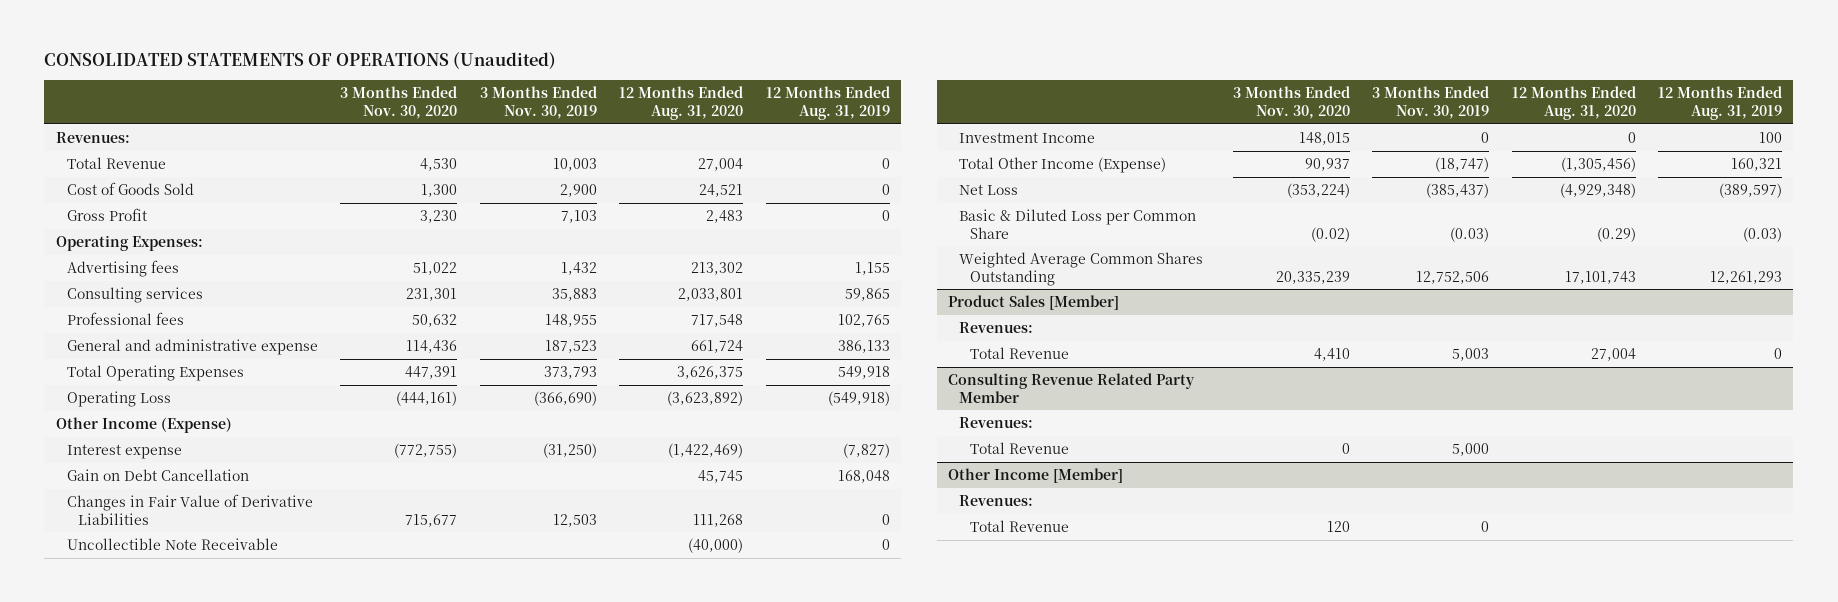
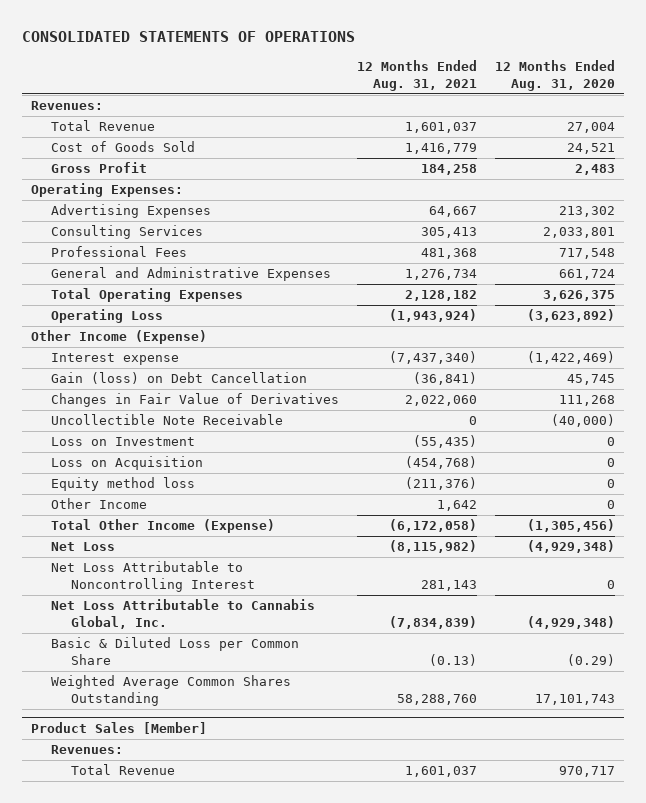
[44,52,557,70] CONSOLIDATED STATEMENTS OF OPERATIONS (Unaudited) -> [22,31,356,43] CONSOLIDATED STATEMENTS OF OPERATIONS
[340,86,458,120] 3 Months Ended Nov. 30, 2020 -> none
[479,86,597,120] 3 Months Ended Nov. 30, 2019 -> none
[765,86,890,121] 12 Months Ended Aug. 31, 2019 -> none
none -> [356,59,477,91] 12 Months Ended Aug. 31, 2021
[66,259,179,277] Advertising fees -> [50,204,211,219] Advertising Expenses
[66,286,203,303] Consulting services -> [50,225,203,240] Consulting Services
[66,311,184,325] Professional fees -> [50,246,187,258] Professional Fees
[66,338,318,355] General and administrative expense -> [50,267,331,282] General and Administrative Expenses
[66,468,249,481] Gain on Debt Cancellation -> [50,372,307,385] Gain (loss) on Debt Cancellation
[66,493,313,525] Changes in Fair Value of Derivative Liabilities -> [50,393,339,408] Changes in Fair Value of Derivatives
none -> [50,437,195,447] Loss on Investment
none -> [50,456,203,471] Loss on Acquisition
none -> [50,477,195,492] Equity method loss
[959,131,1096,143] Investment Income -> [50,498,147,510] Other Income
none -> [50,561,255,593] Net Loss Attributable to Noncontrolling Interest
none -> [50,599,315,630] Net Loss Attributable to Cannabis Global, Inc.
[947,372,1195,403] Consulting Revenue Related Party Member -> none
[959,416,1034,428] Revenues: -> none
[970,441,1070,454] Total Revenue -> none
[947,467,1123,483] Other Income [Member] -> none
[959,494,1034,506] Revenues: -> none
[970,519,1070,532] Total Revenue -> none
[1590,347,1636,361] 27,004 -> [558,766,615,778] 970,717

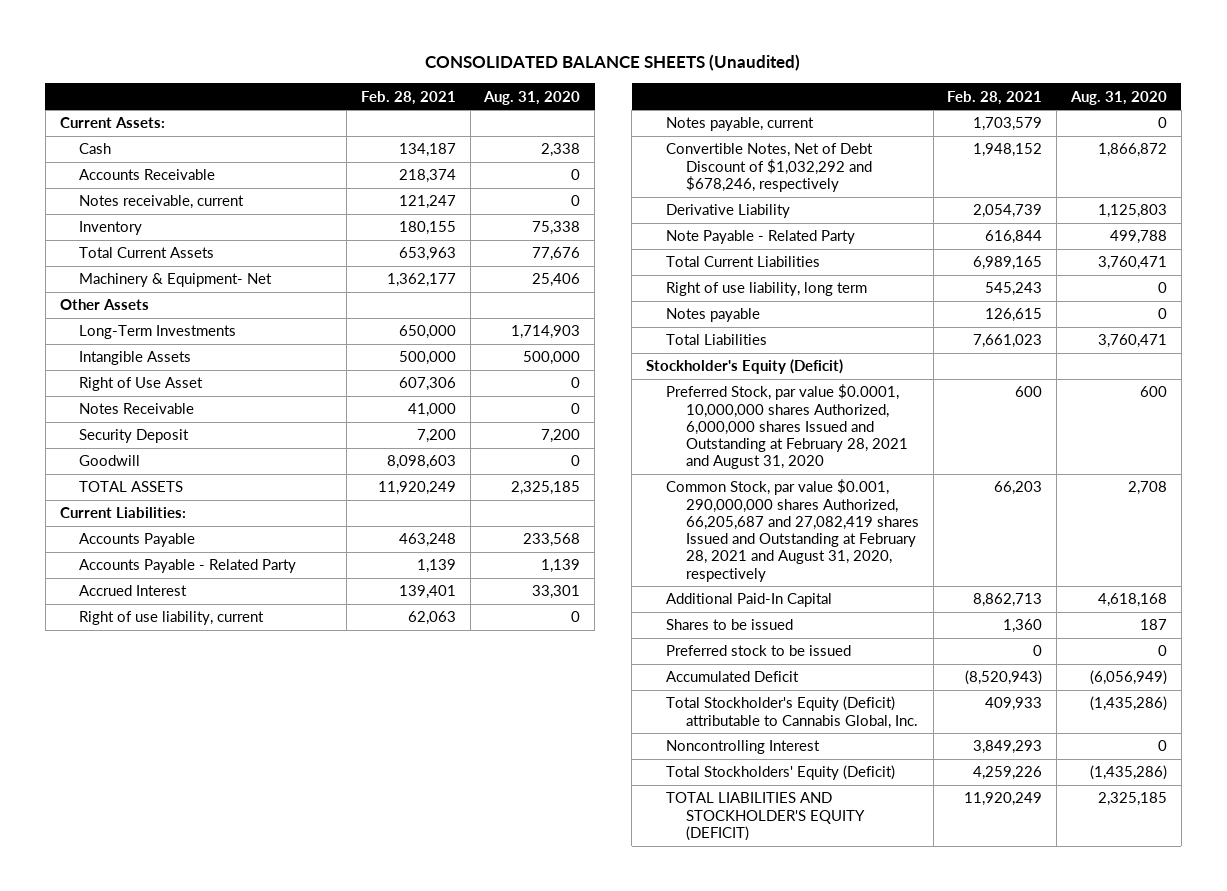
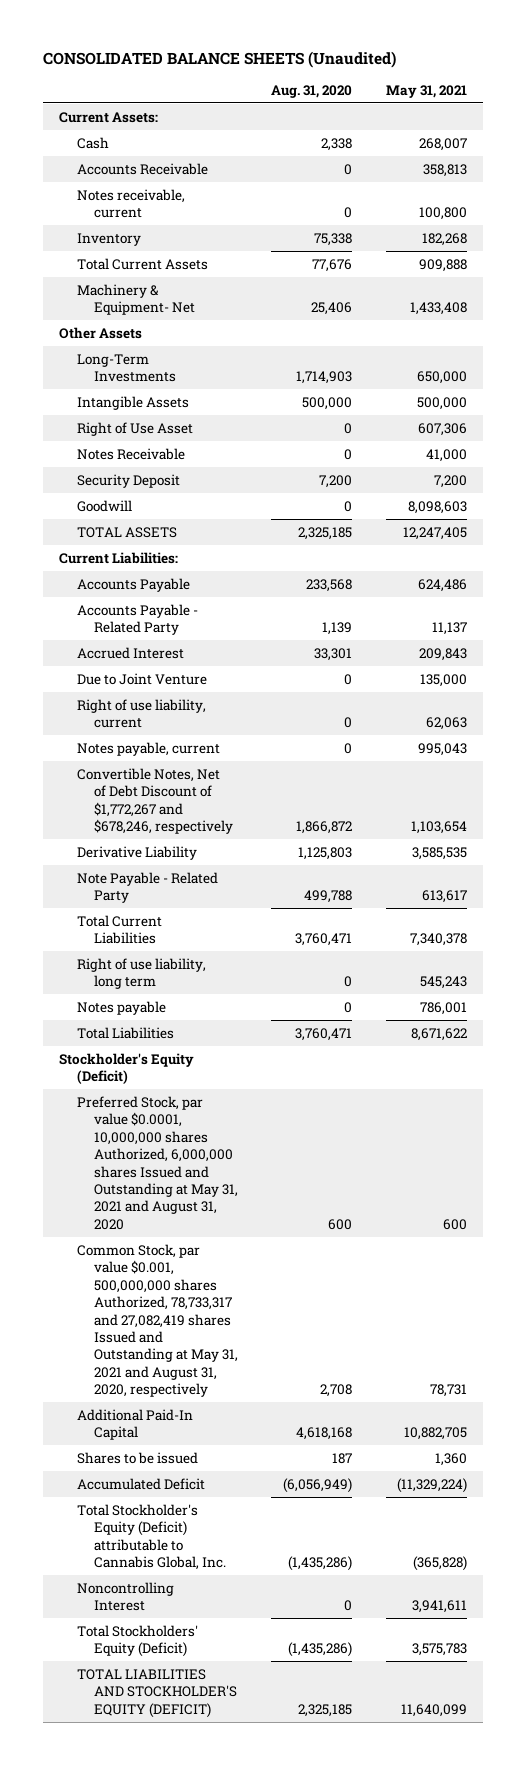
[360,90,456,105] Feb. 28, 2021 -> none
none -> [385,84,467,98] May 31, 2021
none -> [76,672,207,685] Due to Joint Venture
[665,143,873,192] Convertible Notes, Net of Debt Discount of $1,032,292 and $678,246, respectively -> [76,767,234,835] Convertible Notes, Net of Debt Discount of $1,772,267 and $678,246, respectively
[665,384,908,470] Preferred Stock, par value $0.0001, 10,000,000 shares Authorized, 6,000,000 shares Issued and Outstanding at February 28, 2021 and August 31, 2020 -> [76,1095,239,1230] Preferred Stock, par value $0.0001, 10,000,000 shares Authorized, 6,000,000 shares Issued and Outstanding at May 31, 2021 and August 31, 2020
[665,479,919,582] Common Stock, par value $0.001, 290,000,000 shares Authorized, 66,205,687 and 27,082,419 shares Issued and Outstanding at February 28, 2021 and August 31, 2020, respectively -> [76,1243,239,1398] Common Stock, par value $0.001, 500,000,000 shares Authorized, 78,733,317 and 27,082,419 shares Issued and Outstanding at May 31, 2021 and August 31, 2020, respectively
[665,645,851,657] Preferred stock to be issued -> none

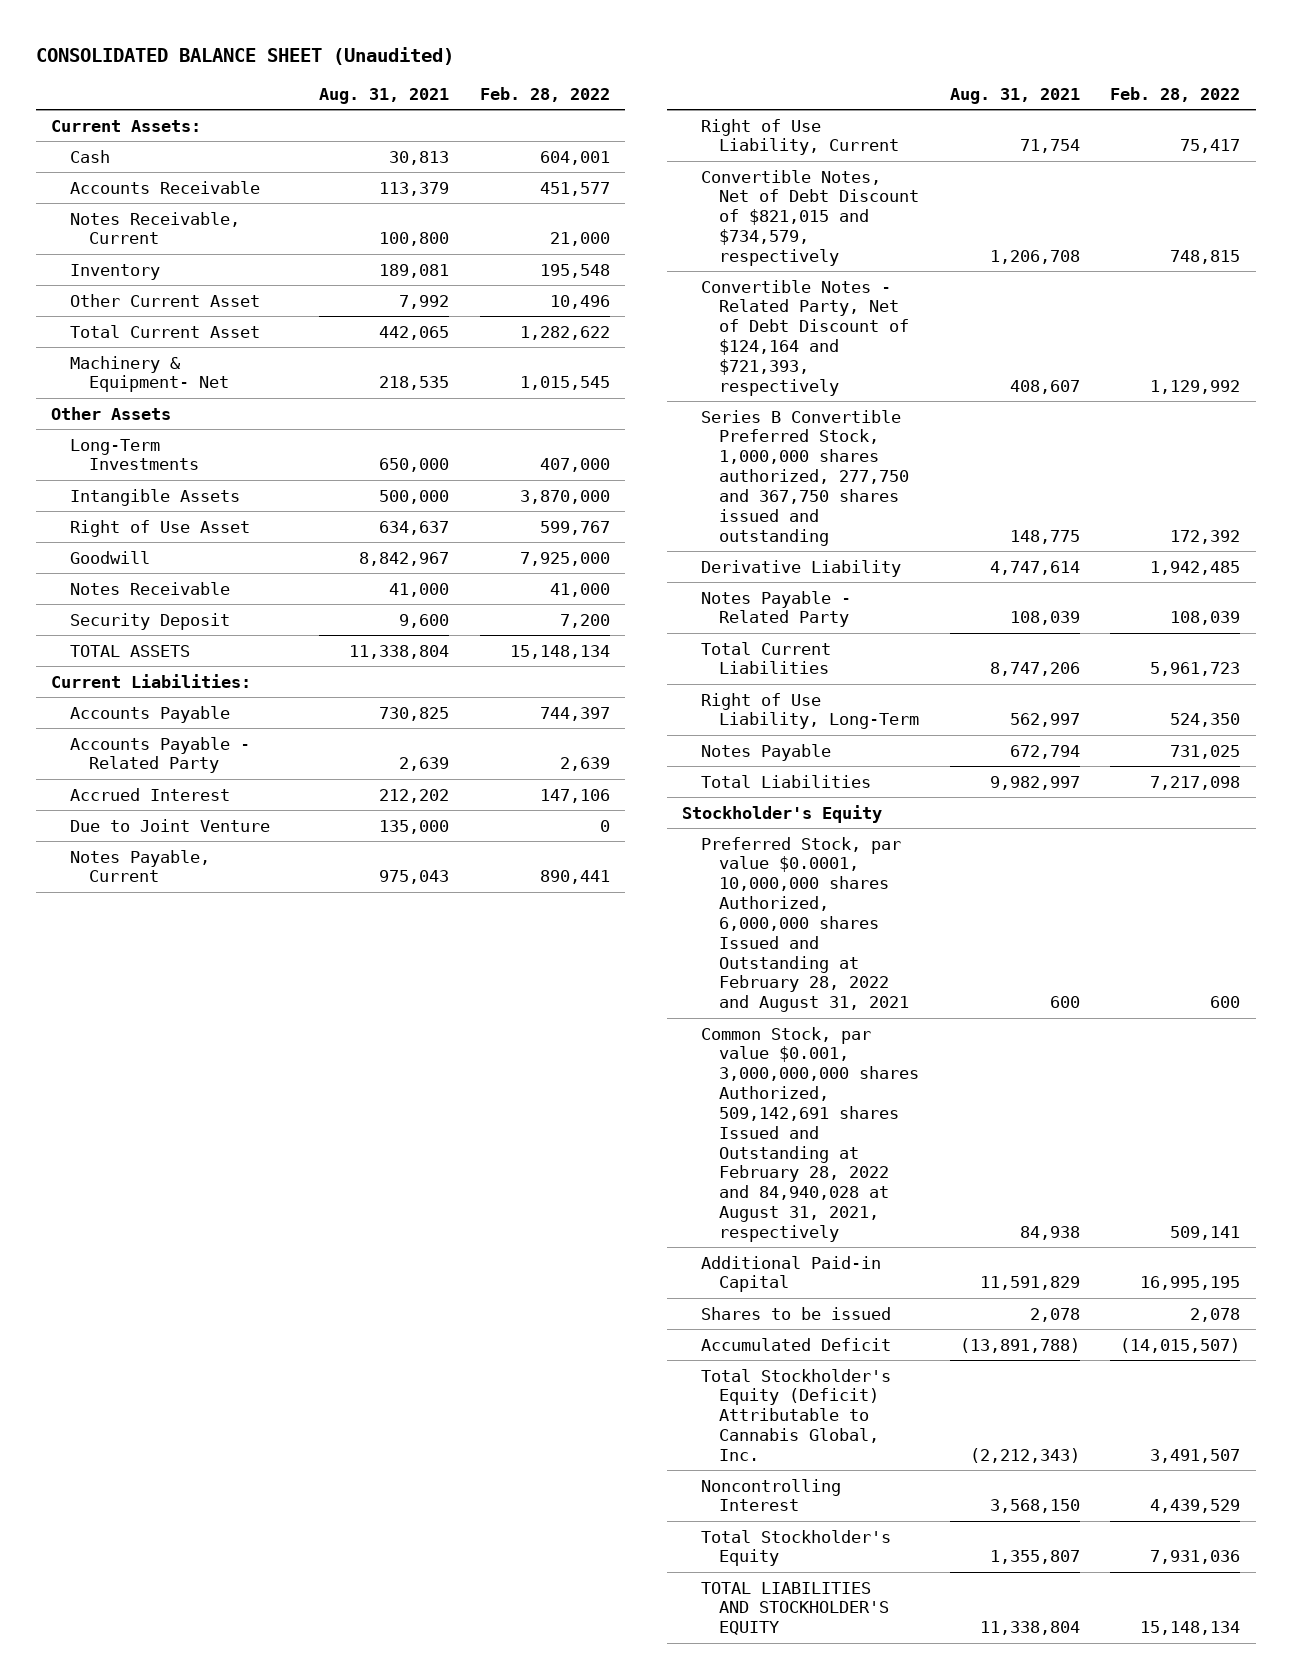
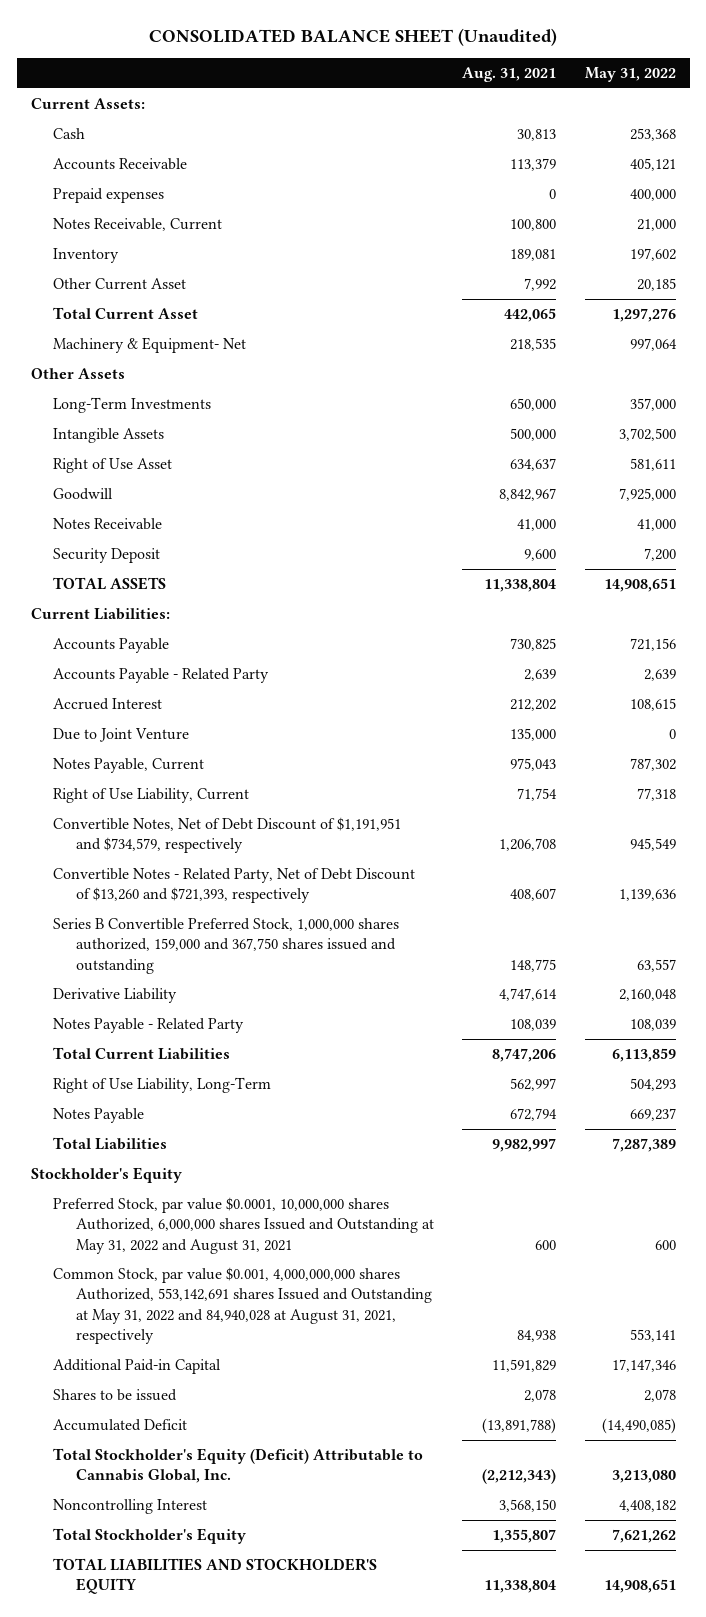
[479,86,610,102] Feb. 28, 2022 -> none
none -> [584,67,676,83] May 31, 2022
none -> [53,188,165,204] Prepaid expenses
[700,169,920,266] Convertible Notes, Net of Debt Discount of $821,015 and $734,579, respectively -> [53,817,402,854] Convertible Notes, Net of Debt Discount of $1,191,951 and $734,579, respectively
[700,279,910,396] Convertible Notes - Related Party, Net of Debt Discount of $124,164 and $721,393, respectively -> [53,868,416,904] Convertible Notes - Related Party, Net of Debt Discount of $13,260 and $721,393, respectively
[700,409,910,546] Series B Convertible Preferred Stock, 1,000,000 shares authorized, 277,750 and 367,750 shares issued and outstanding -> [53,918,400,974] Series B Convertible Preferred Stock, 1,000,000 shares authorized, 159,000 and 367,750 shares issued and outstanding
[700,836,910,1013] Preferred Stock, par value $0.0001, 10,000,000 shares Authorized, 6,000,000 shares Issued and Outstanding at February 28, 2022 and August 31, 2021 -> [53,1197,434,1254] Preferred Stock, par value $0.0001, 10,000,000 shares Authorized, 6,000,000 shares Issued and Outstanding at May 31, 2022 and August 31, 2021
[700,1026,920,1242] Common Stock, par value $0.001, 3,000,000,000 shares Authorized, 509,142,691 shares Issued and Outstanding at February 28, 2022 and 84,940,028 at August 31, 2021, respectively -> [53,1267,432,1345] Common Stock, par value $0.001, 4,000,000,000 shares Authorized, 553,142,691 shares Issued and Outstanding at May 31, 2022 and 84,940,028 at August 31, 2021, respectively

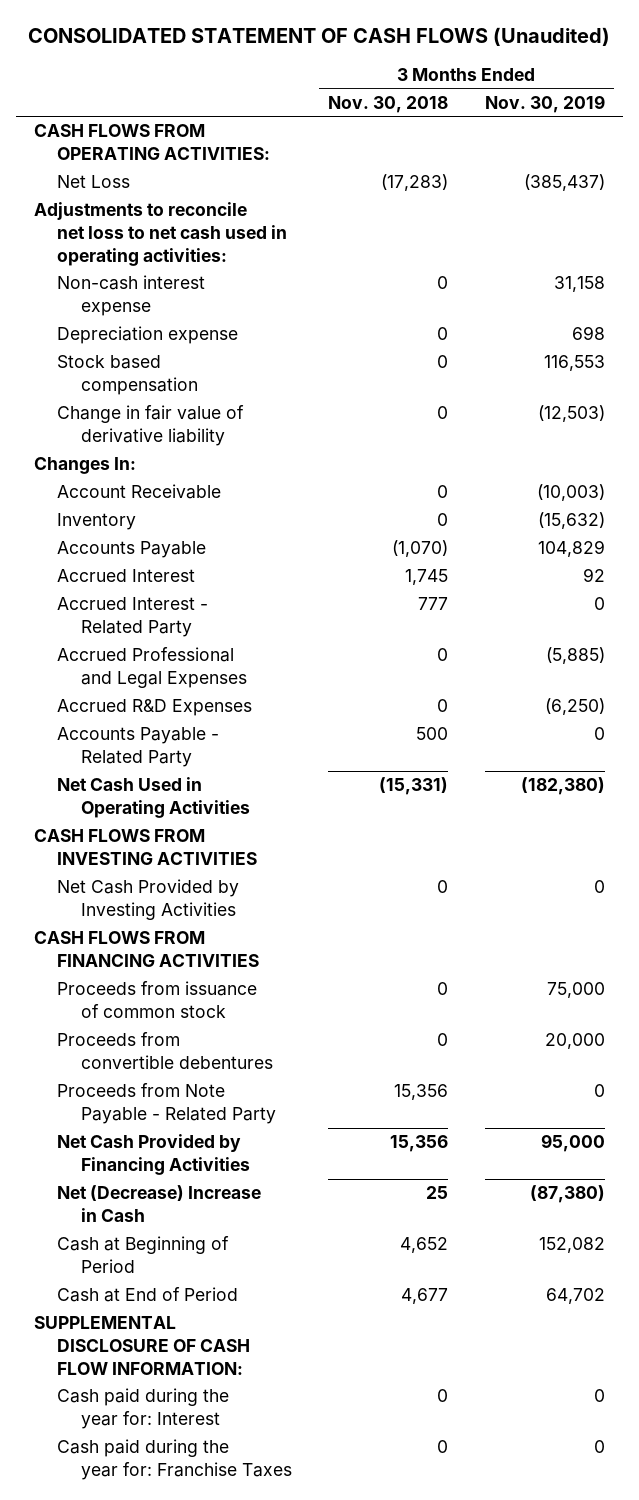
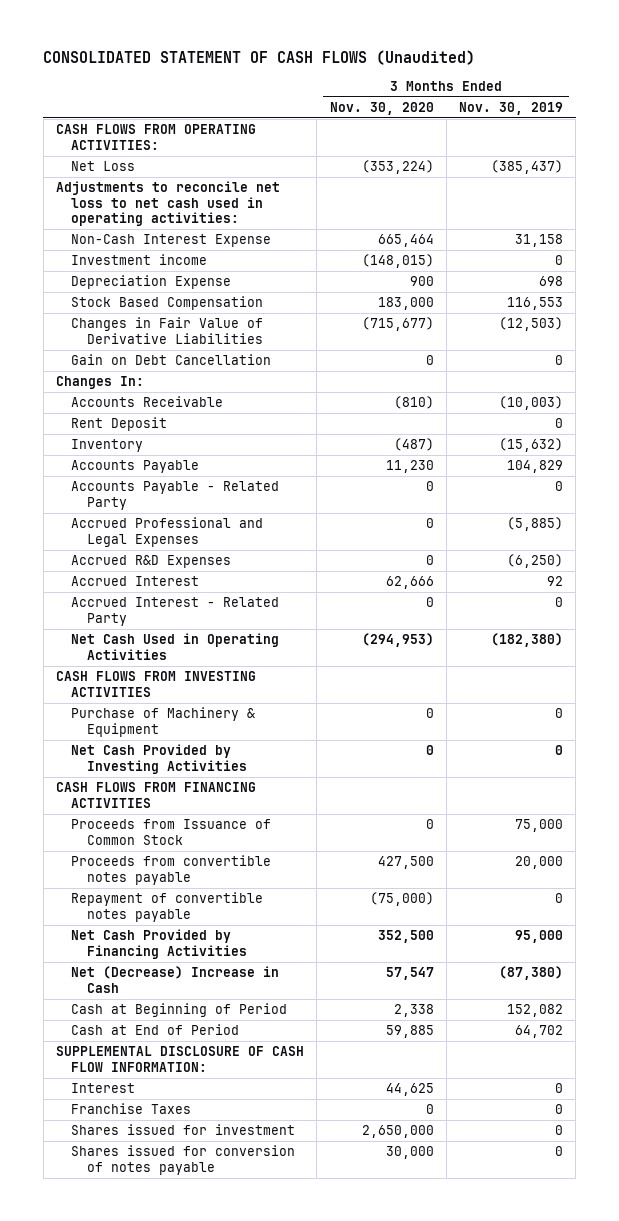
[328,95,449,113] Nov. 30, 2018 -> none
none -> [329,101,434,115] Nov. 30, 2020
[57,275,206,317] Non-cash interest expense -> [71,234,272,248] Non-Cash Interest Expense
none -> [71,254,208,266] Investment income
[57,326,239,345] Depreciation expense -> [71,275,232,290] Depreciation Expense
[57,355,198,396] Stock based compensation -> [71,296,264,311] Stock Based Compensation
[57,405,245,447] Change in fair value of derivative liability -> [71,317,264,344] Changes in Fair Value of Derivative Liabilities
none -> [71,354,272,366] Gain on Debt Cancellation
[57,484,222,500] Account Receivable -> [71,396,224,408] Accounts Receivable
none -> [71,417,168,432] Rent Deposit
[57,727,220,768] Accounts Payable - Related Party -> [71,481,280,510] Accounts Payable - Related Party
[57,569,196,583] Accrued Interest -> [71,576,200,587] Accrued Interest
[57,597,209,638] Accrued Interest - Related Party -> [71,597,280,626] Accrued Interest - Related Party
none -> [71,707,256,737] Purchase of Machinery & Equipment
[57,1083,276,1125] Proceeds from Note Payable - Related Party -> none
[57,981,258,1019] Proceeds from issuance of common stock -> [71,819,272,845] Proceeds from Issuance of Common Stock
[57,1032,273,1070] Proceeds from convertible debentures -> [71,855,272,885] Proceeds from convertible notes payable
none -> [71,892,264,922] Repayment of convertible notes payable
[57,1388,230,1430] Cash paid during the year for: Interest -> [71,1083,136,1094] Interest
[57,1439,292,1481] Cash paid during the year for: Franchise Taxes -> [71,1103,192,1115] Franchise Taxes
none -> [71,1124,296,1136] Shares issued for investment
none -> [71,1145,296,1175] Shares issued for conversion of notes payable

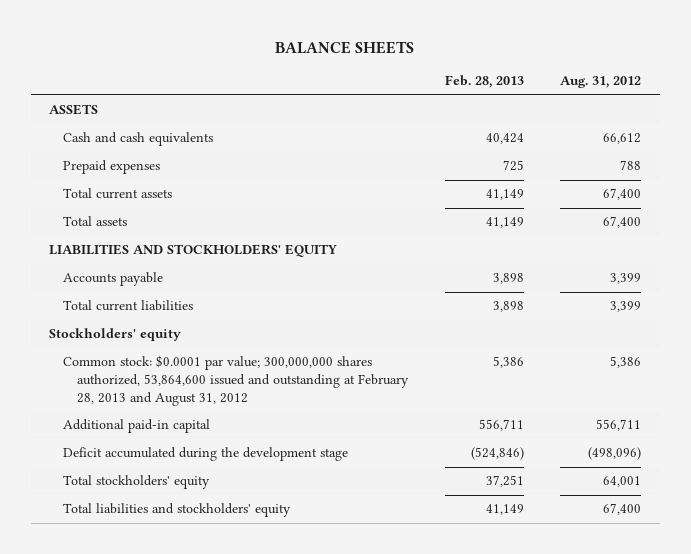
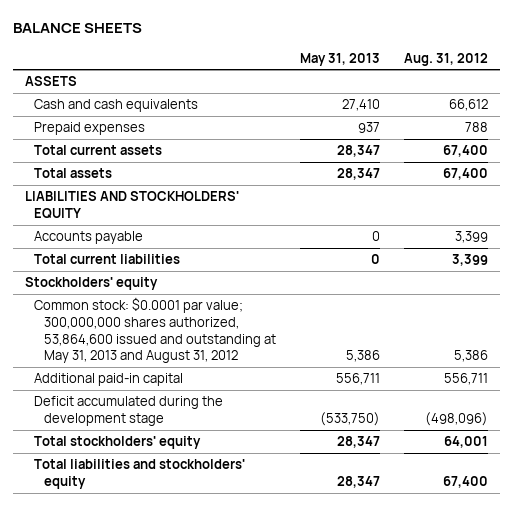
[444,75,524,89] Feb. 28, 2013 -> none
none -> [300,52,381,66] May 31, 2013
[63,355,410,406] Common stock: $0.0001 par value; 300,000,000 shares authorized, 53,864,600 issued and outstanding at February 28, 2013 and August 31, 2012 -> [34,297,277,364] Common stock: $0.0001 par value; 300,000,000 shares authorized, 53,864,600 issued and outstanding at May 31, 2013 and August 31, 2012

